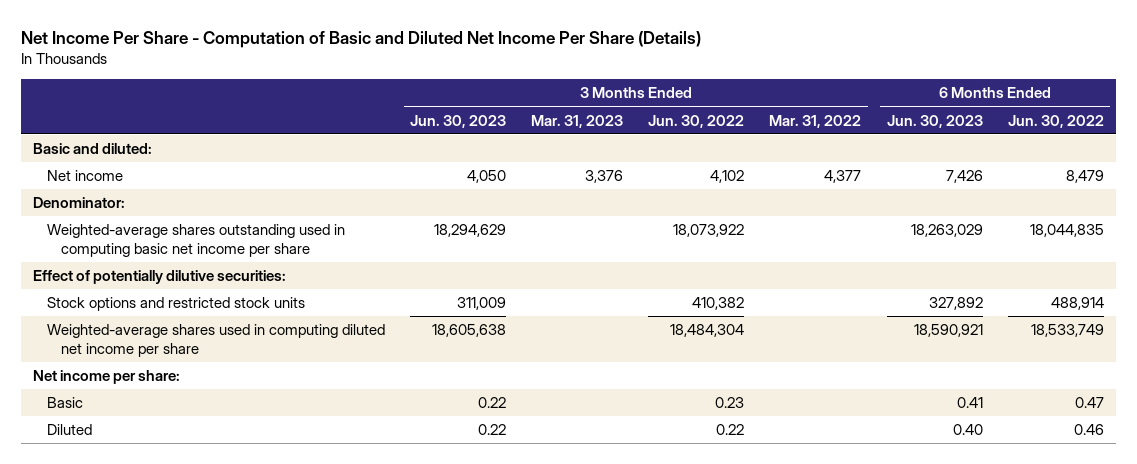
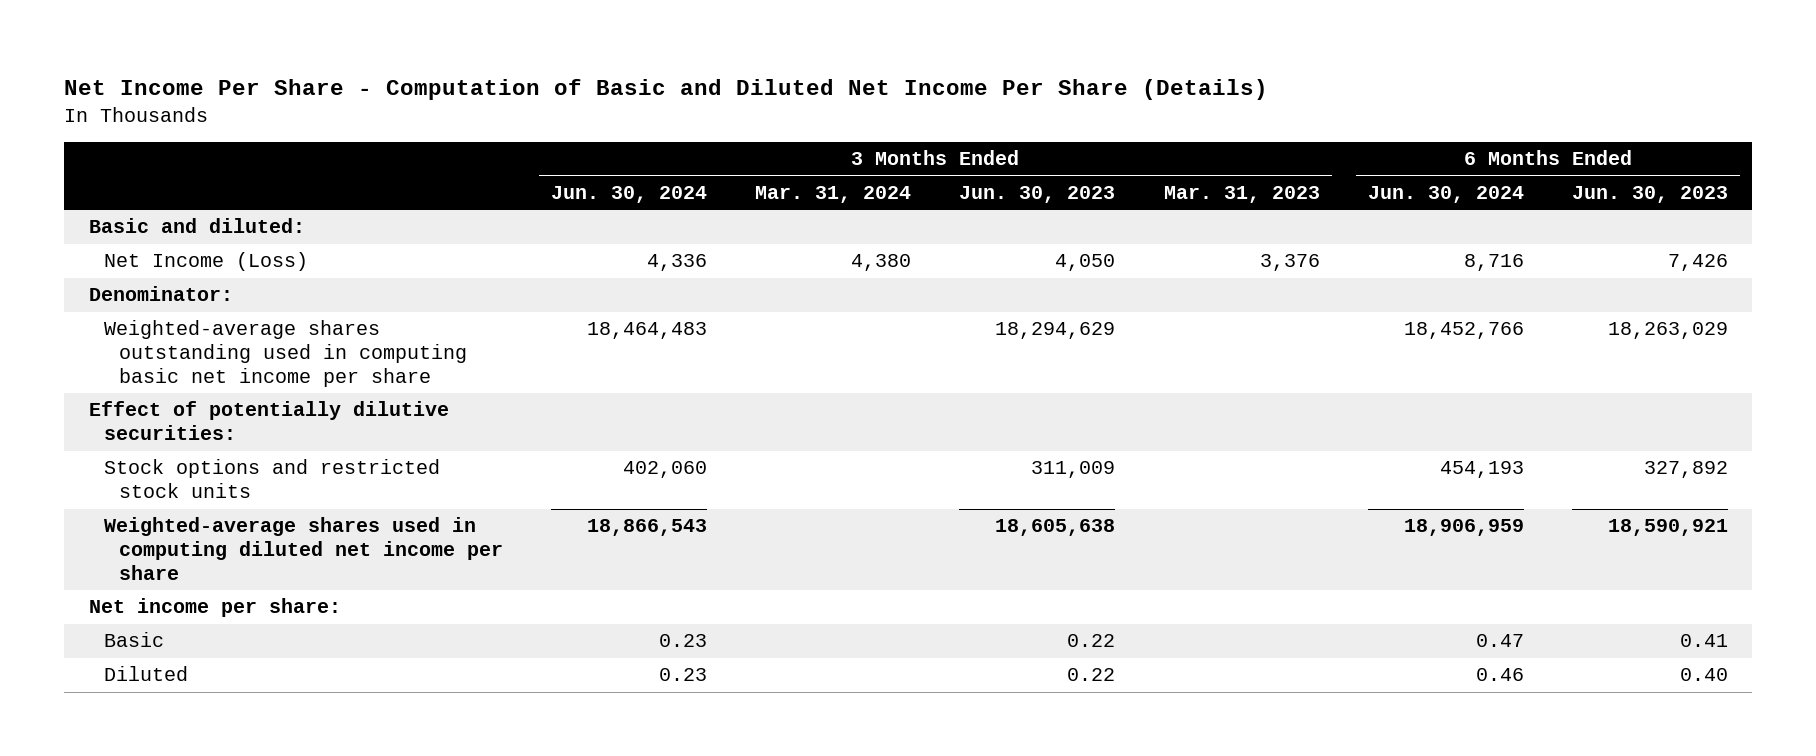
[648,114,745,128] Jun. 30, 2022 -> none
[769,114,862,128] Mar. 31, 2022 -> none
[1007,114,1104,128] Jun. 30, 2022 -> none
none -> [551,185,708,203] Jun. 30, 2024
none -> [755,185,912,203] Mar. 31, 2024
none -> [1367,185,1524,203] Jun. 30, 2024
[47,170,124,182] Net income -> [103,252,308,272] Net Income (Loss)

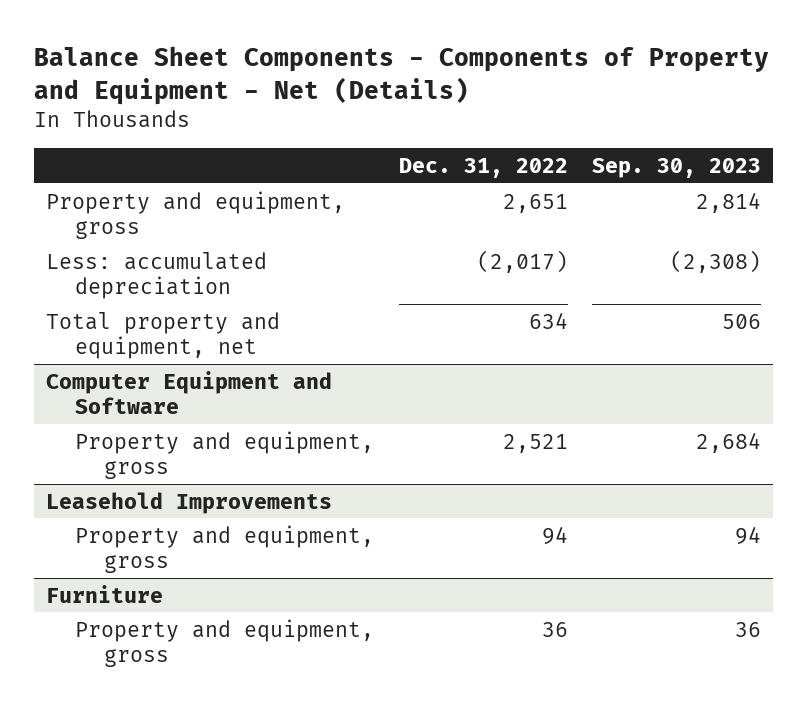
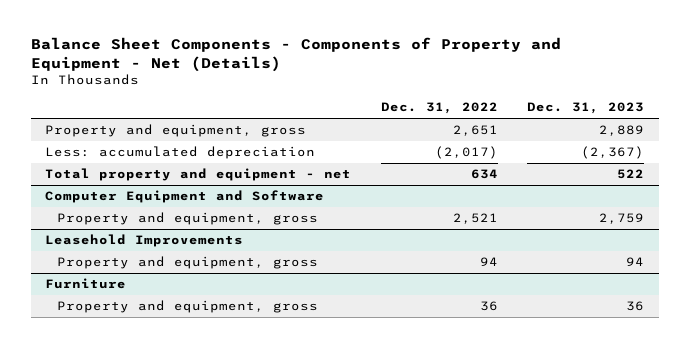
[591,157,761,178] Sep. 30, 2023 -> none
none -> [527,102,645,115] Dec. 31, 2023
[45,311,280,360] Total property and equipment, net -> [45,168,352,182] Total property and equipment - net

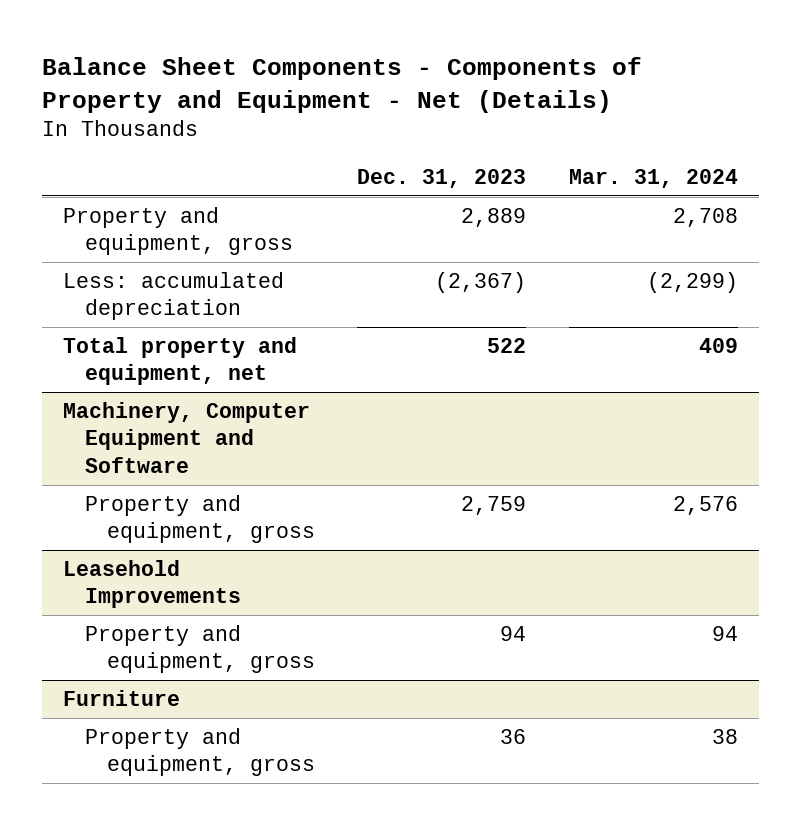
[380,102,498,115] Dec. 31, 2022 -> none
none -> [568,168,738,188] Mar. 31, 2024
[45,168,352,182] Total property and equipment - net -> [62,337,297,386] Total property and equipment, net
[45,190,325,204] Computer Equipment and Software -> [62,402,310,473] Machinery, Computer Equipment and Software

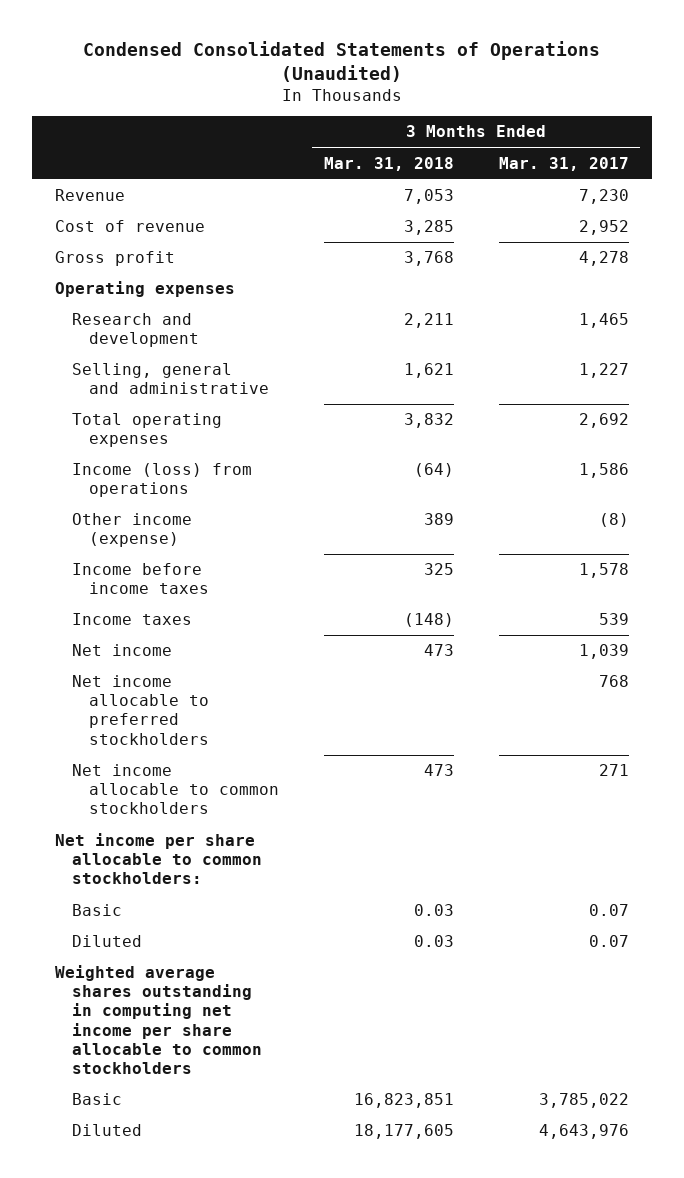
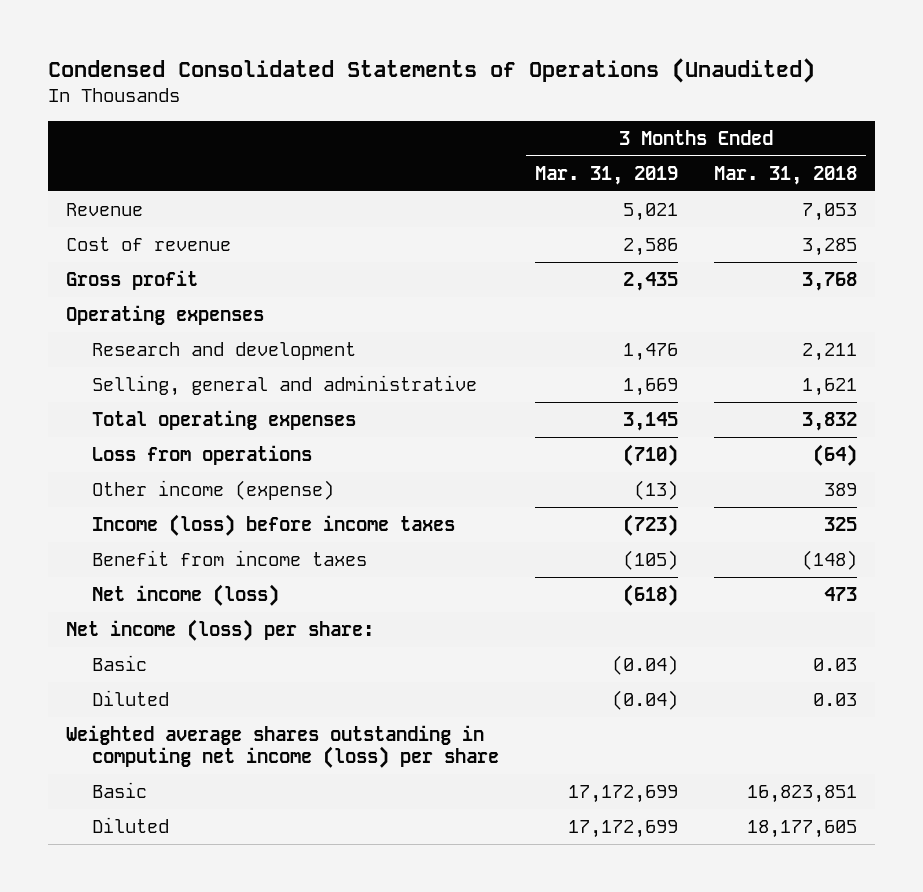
[498,156,629,171] Mar. 31, 2017 -> none
none -> [534,165,678,185] Mar. 31, 2019
[71,463,252,498] Income (loss) from operations -> [91,444,312,465] Loss from operations
[71,675,209,745] Net income allocable to preferred stockholders -> none
[71,764,279,815] Net income allocable to common stockholders -> none
[71,563,209,595] Income before income taxes -> [91,513,455,536] Income (loss) before income taxes
[71,613,192,626] Income taxes -> [91,549,367,566] Benefit from income taxes
[71,644,172,657] Net income -> [91,583,279,606] Net income (loss)
[54,833,262,885] Net income per share allocable to common stockholders: -> [66,618,375,641] Net income (loss) per share:
[54,965,262,1074] Weighted average shares outstanding in computing net income per share allocable to common stockholders -> [66,724,499,769] Weighted average shares outstanding in computing net income (loss) per share

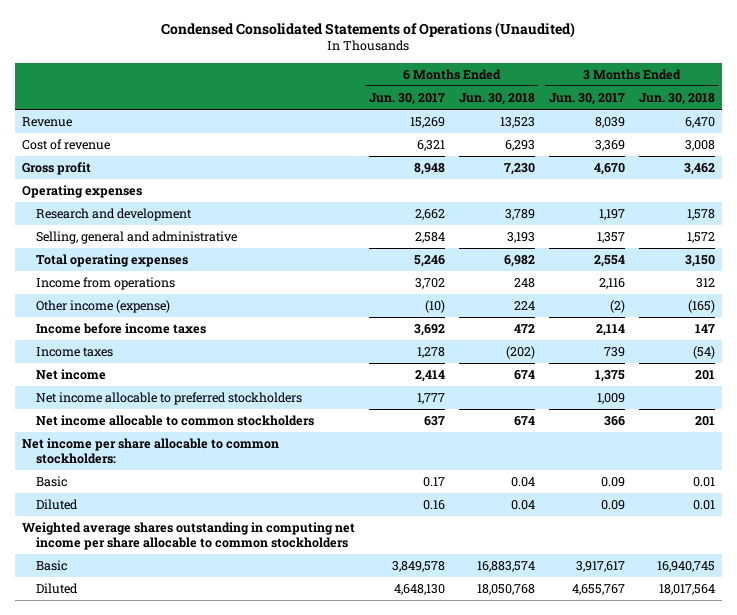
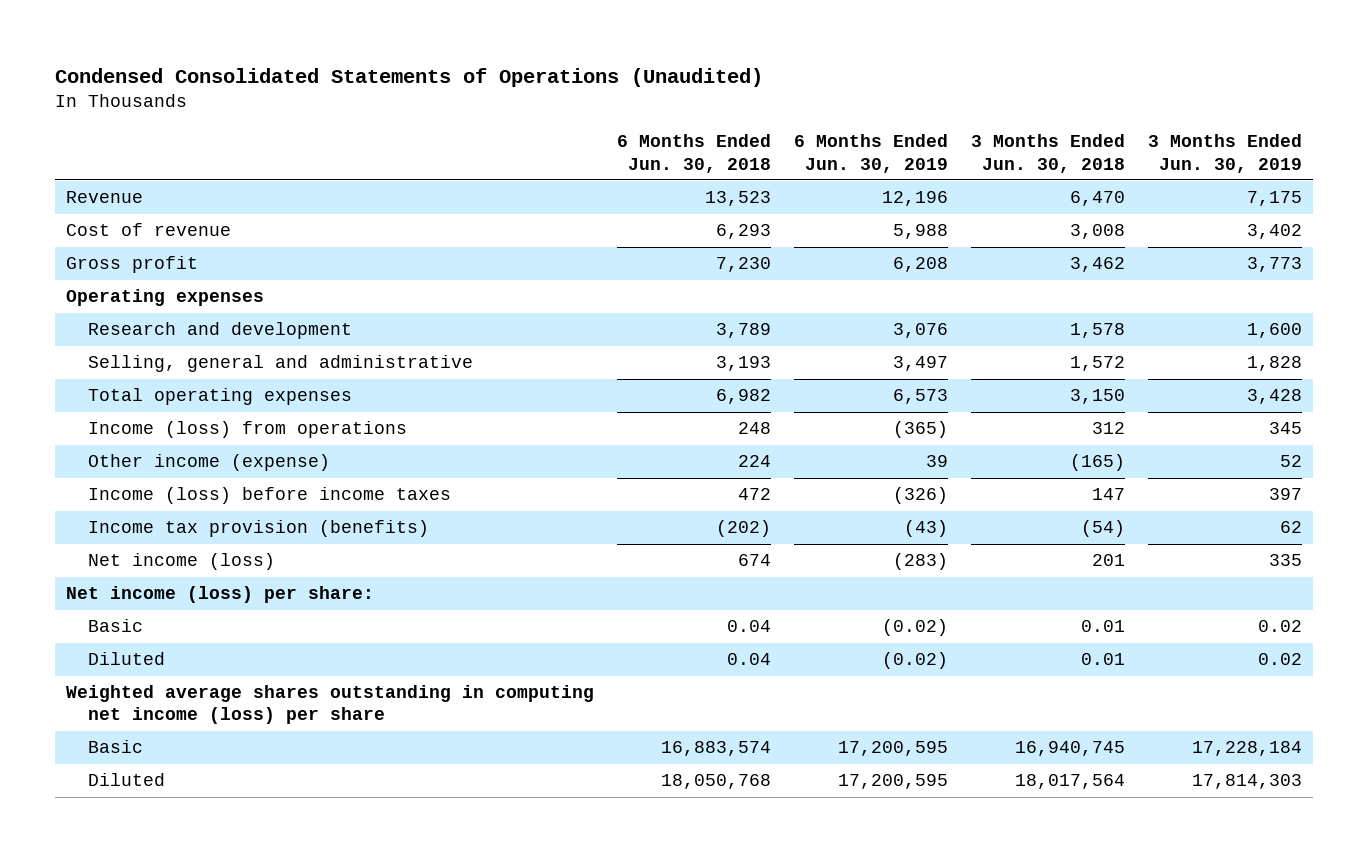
[368,93,445,106] Jun. 30, 2017 -> none
[548,93,625,106] Jun. 30, 2017 -> none
none -> [794,134,949,173] 6 Months Ended Jun. 30, 2019
none -> [1147,134,1302,173] 3 Months Ended Jun. 30, 2019
[35,277,175,291] Income from operations -> [88,421,408,439] Income (loss) from operations
[35,392,302,406] Net income allocable to preferred stockholders -> none
[35,415,314,427] Net income allocable to common stockholders -> none
[35,323,206,335] Income before income taxes -> [88,487,452,505] Income (loss) before income taxes
[35,347,113,358] Income taxes -> [88,520,430,538] Income tax provision (benefits)
[35,369,106,381] Net income -> [88,553,276,571] Net income (loss)
[21,438,279,465] Net income per share allocable to common stockholders: -> [66,586,375,604] Net income (loss) per share:
[21,522,355,551] Weighted average shares outstanding in computing net income per share allocable to common stockholders -> [66,685,595,725] Weighted average shares outstanding in computing net income (loss) per share

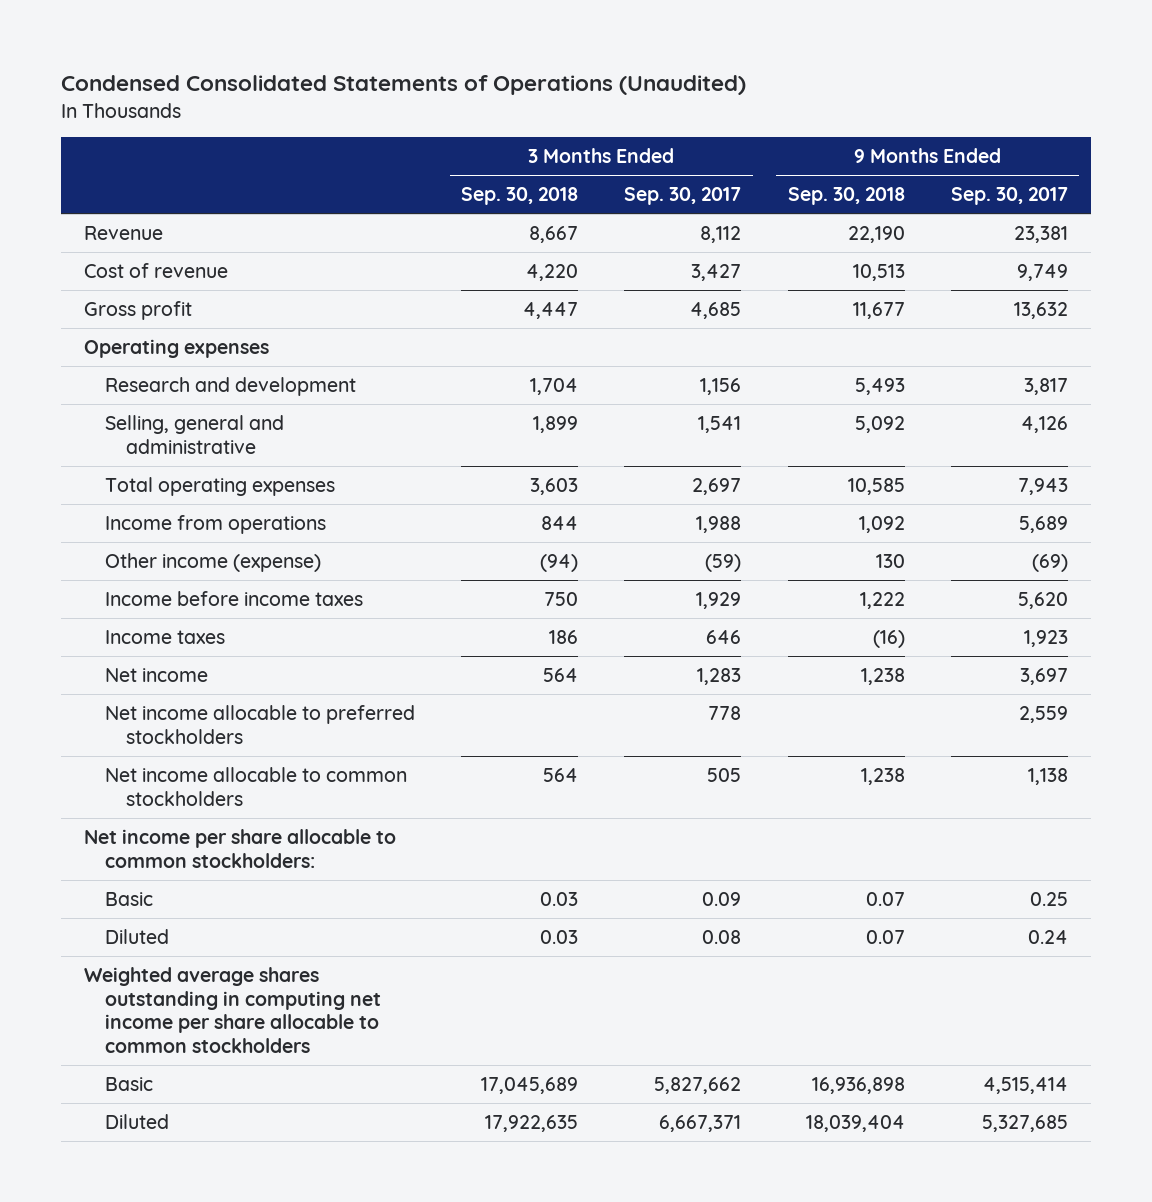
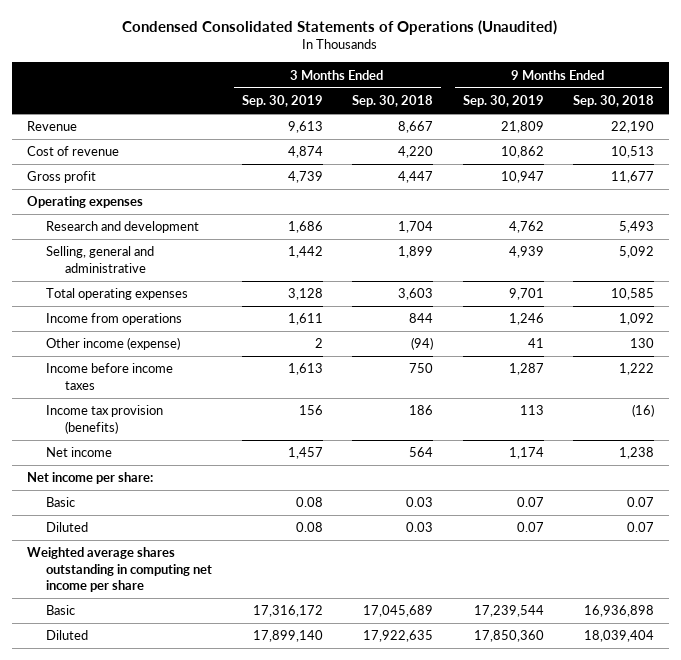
[624,186,742,205] Sep. 30, 2017 -> none
[950,186,1068,205] Sep. 30, 2017 -> none
none -> [241,95,323,108] Sep. 30, 2019
none -> [462,95,544,108] Sep. 30, 2019
[104,629,225,644] Income taxes -> [45,405,163,434] Income tax provision (benefits)
[104,704,415,744] Net income allocable to preferred stockholders -> none
[104,766,407,806] Net income allocable to common stockholders -> none
[84,828,397,868] Net income per share allocable to common stockholders: -> [26,472,153,485] Net income per share:
[84,966,381,1053] Weighted average shares outstanding in computing net income per share allocable to common stockholders -> [26,547,212,593] Weighted average shares outstanding in computing net income per share

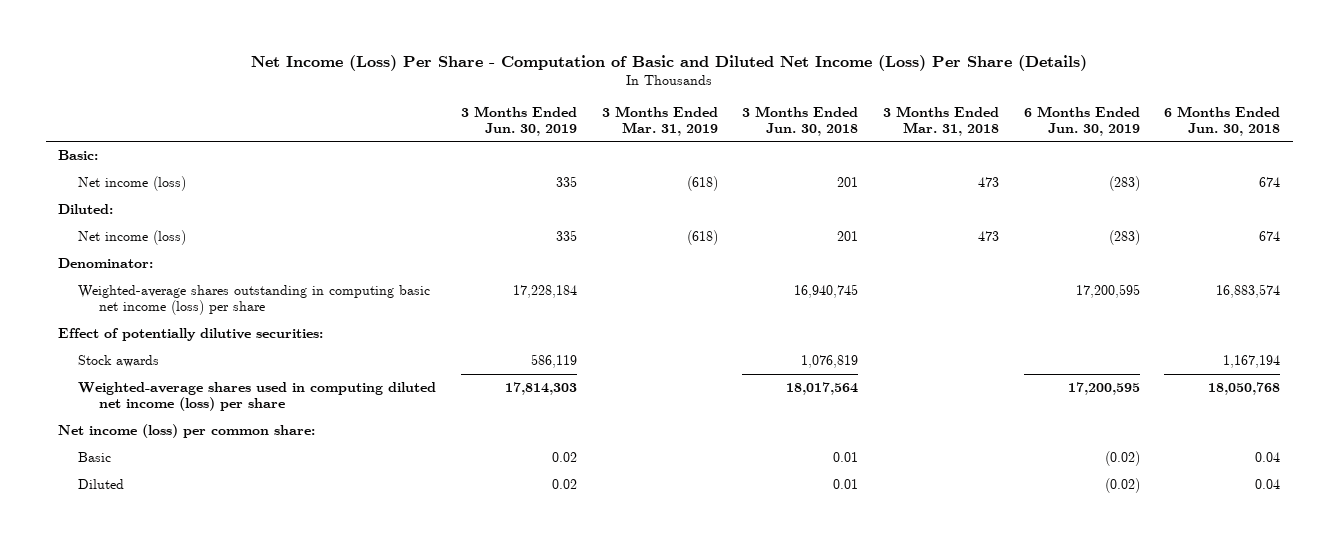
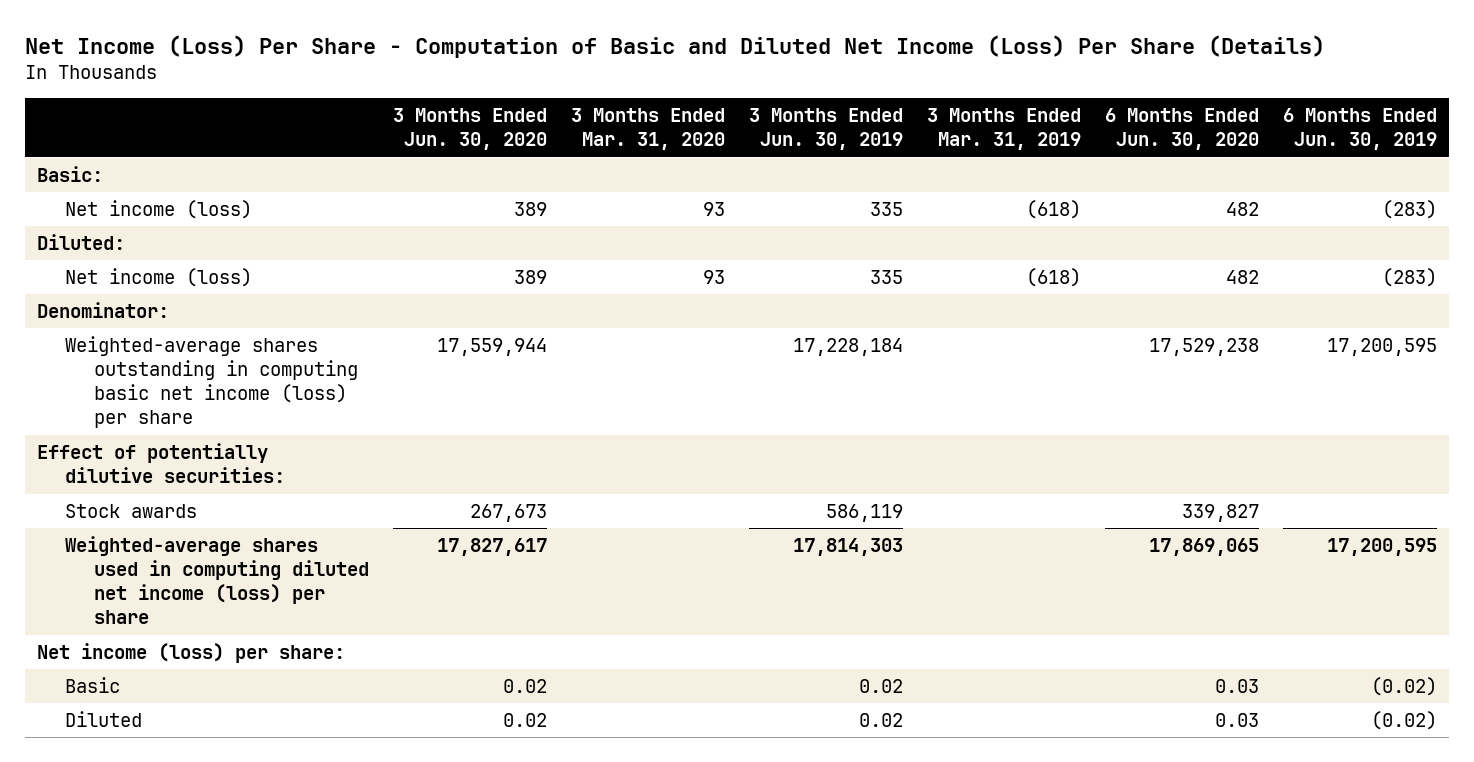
[742,105,859,136] 3 Months Ended Jun. 30, 2018 -> none
[883,105,1000,136] 3 Months Ended Mar. 31, 2018 -> none
[1164,105,1281,136] 6 Months Ended Jun. 30, 2018 -> none
none -> [392,108,547,151] 3 Months Ended Jun. 30, 2020
none -> [570,108,725,151] 3 Months Ended Mar. 31, 2020
none -> [1105,108,1260,151] 6 Months Ended Jun. 30, 2020
[58,423,316,438] Net income (loss) per common share: -> [37,643,346,664] Net income (loss) per share:

